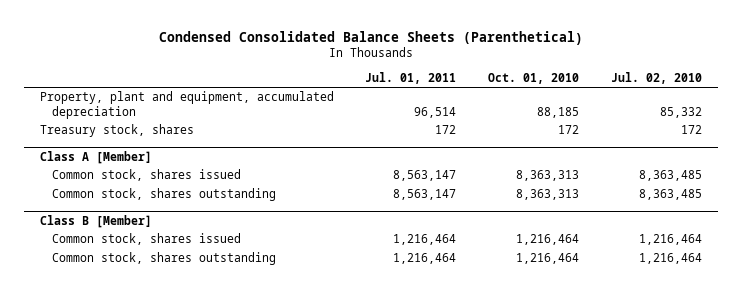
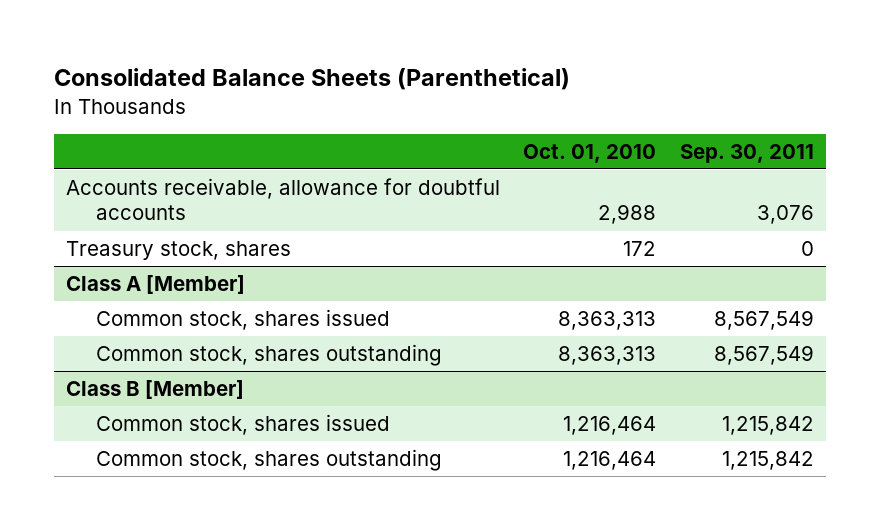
[158,30,583,45] Condensed Consolidated Balance Sheets (Parenthetical) -> [54,68,571,91] Consolidated Balance Sheets (Parenthetical)
[365,71,457,84] Jul. 01, 2011 -> none
[610,71,702,84] Jul. 02, 2010 -> none
none -> [679,143,814,163] Sep. 30, 2011
[39,91,334,119] Property, plant and equipment, accumulated depreciation -> none
none -> [66,177,501,221] Accounts receivable, allowance for doubtful accounts

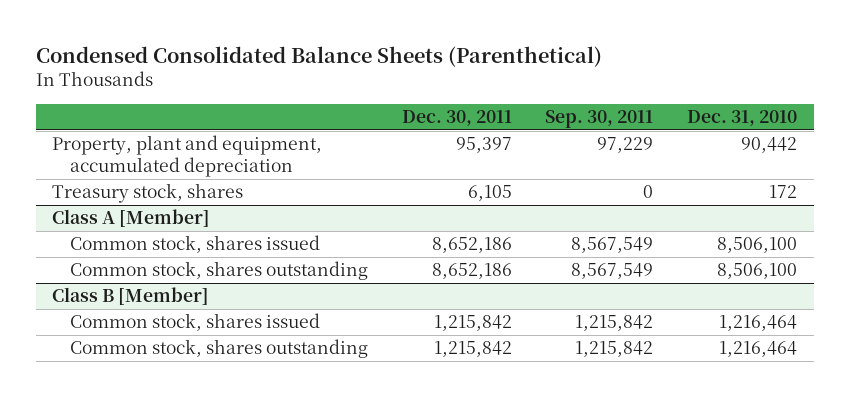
[54,68,571,91] Consolidated Balance Sheets (Parenthetical) -> [35,45,602,67] Condensed Consolidated Balance Sheets (Parenthetical)
[523,143,657,163] Oct. 01, 2010 -> none
none -> [401,110,512,127] Dec. 30, 2011
none -> [686,110,797,127] Dec. 31, 2010
[66,177,501,221] Accounts receivable, allowance for doubtful accounts -> none
none -> [52,135,323,178] Property, plant and equipment, accumulated depreciation

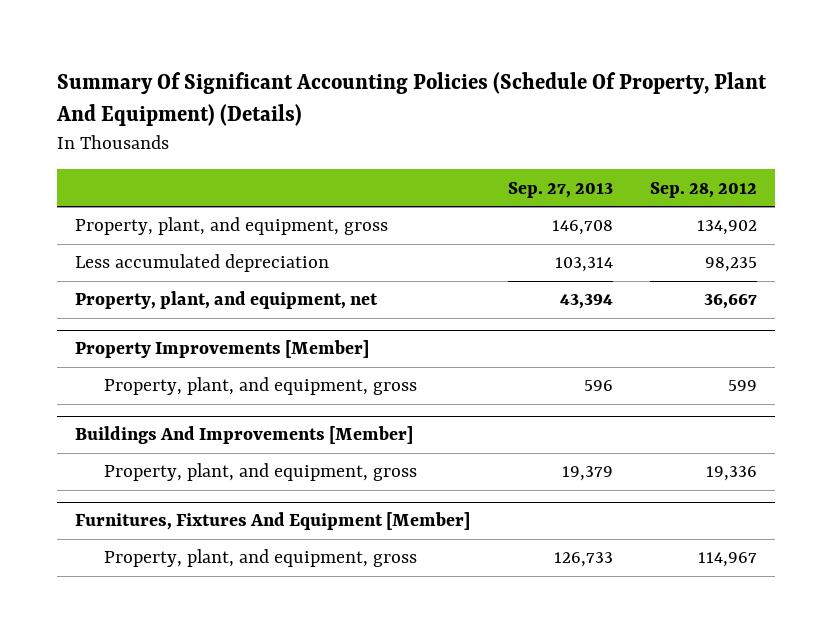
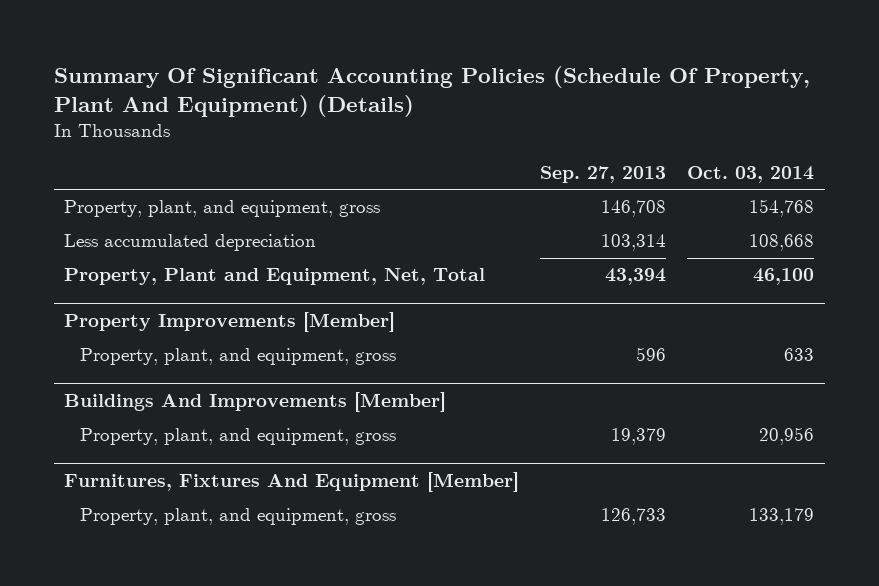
[649,181,757,198] Sep. 28, 2012 -> none
none -> [687,165,815,183] Oct. 03, 2014
[75,291,379,310] Property, plant, and equipment, net -> [64,268,486,286] Property, Plant and Equipment, Net, Total

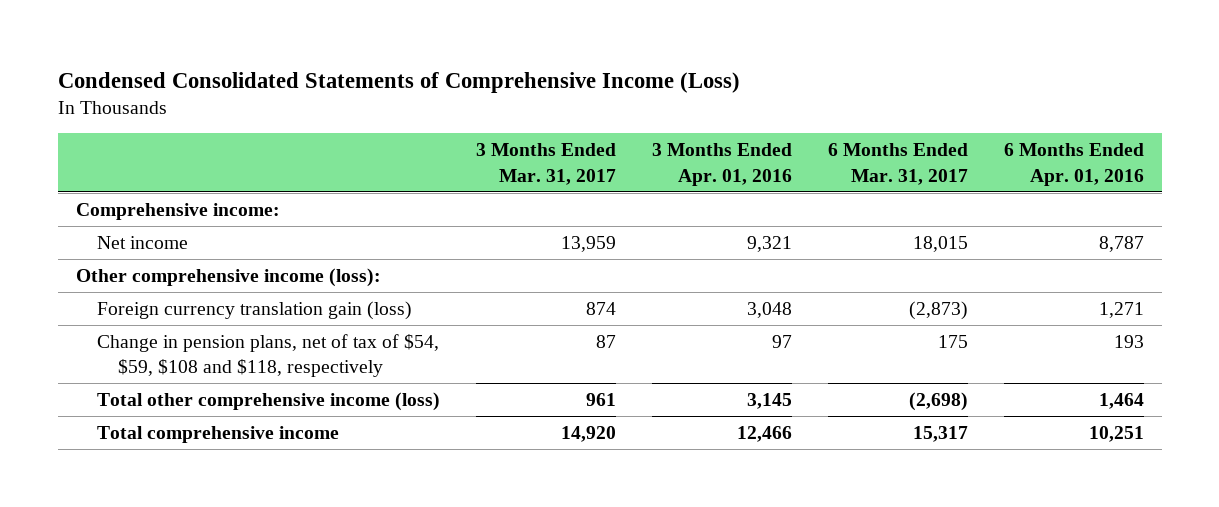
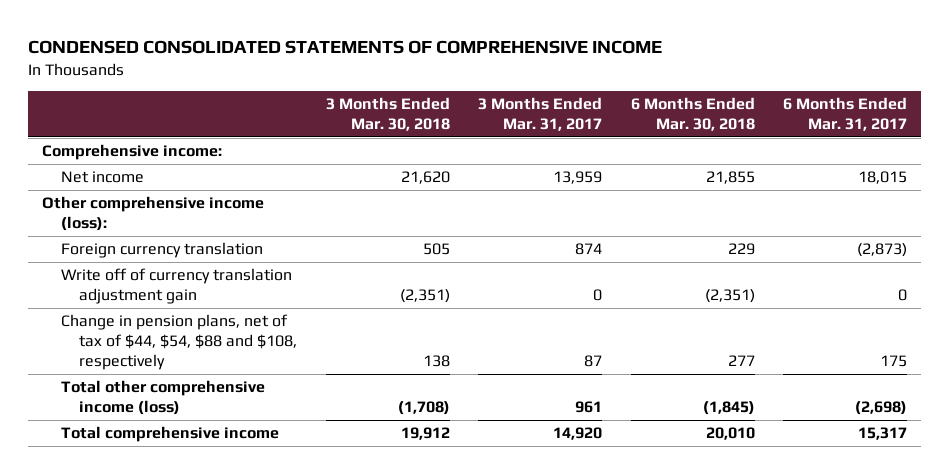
[57,71,740,93] Condensed Consolidated Statements of Comprehensive Income (Loss) -> [27,39,662,54] CONDENSED CONSOLIDATED STATEMENTS OF COMPREHENSIVE INCOME
[651,143,792,186] 3 Months Ended Apr. 01, 2016 -> none
[1003,143,1144,186] 6 Months Ended Apr. 01, 2016 -> none
none -> [325,97,450,131] 3 Months Ended Mar. 30, 2018
none -> [630,97,755,131] 6 Months Ended Mar. 30, 2018
[97,300,413,320] Foreign currency translation gain (loss) -> [60,242,263,259] Foreign currency translation
none -> [60,268,292,305] Write off of currency translation adjustment gain
[97,333,440,378] Change in pension plans, net of tax of $54, $59, $108 and $118, respectively -> [60,314,298,370] Change in pension plans, net of tax of $44, $54, $88 and $108, respectively

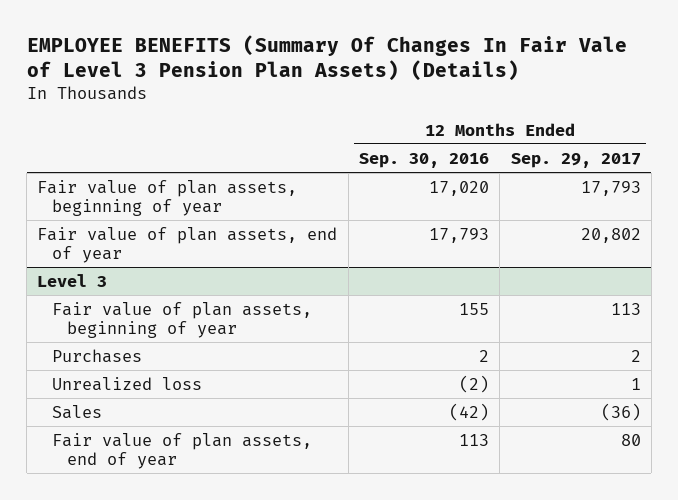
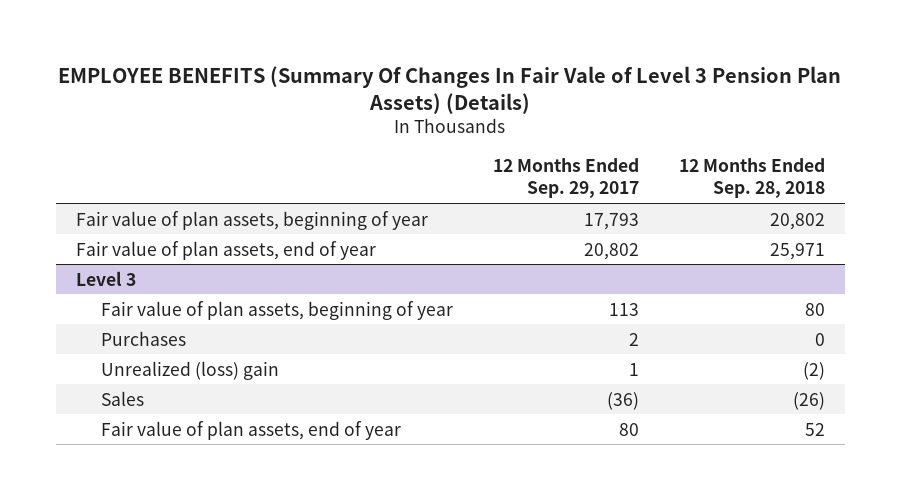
[358,152,489,168] Sep. 30, 2016 -> none
none -> [679,158,826,199] 12 Months Ended Sep. 28, 2018
[52,376,203,391] Unrealized loss -> [101,360,280,380] Unrealized (loss) gain

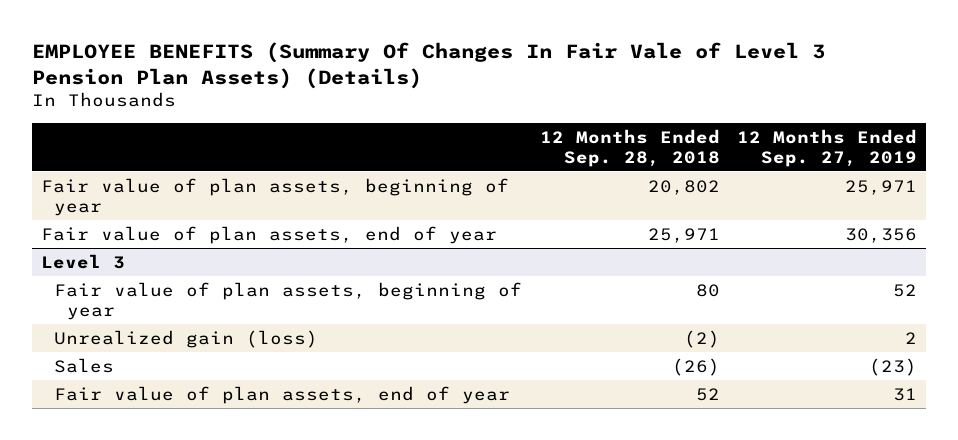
[493,158,640,199] 12 Months Ended Sep. 29, 2017 -> none
none -> [737,128,918,167] 12 Months Ended Sep. 27, 2019
[101,330,187,346] Purchases -> none
[101,360,280,380] Unrealized (loss) gain -> [53,329,318,348] Unrealized gain (loss)

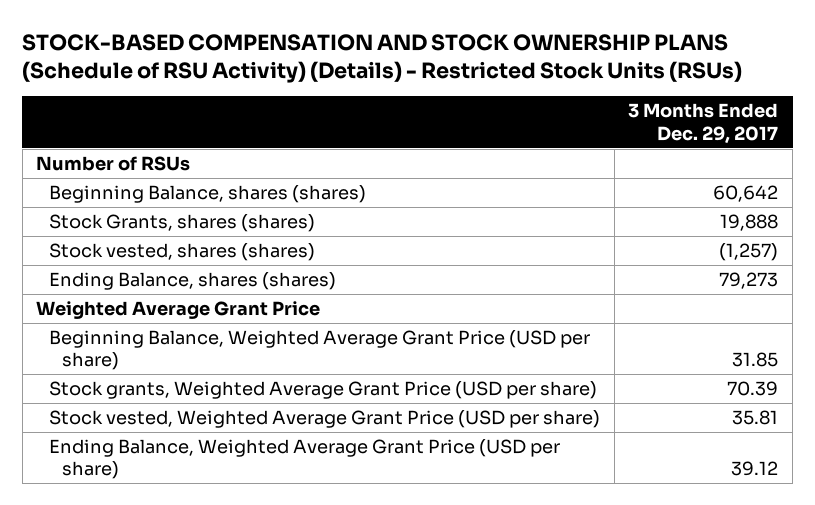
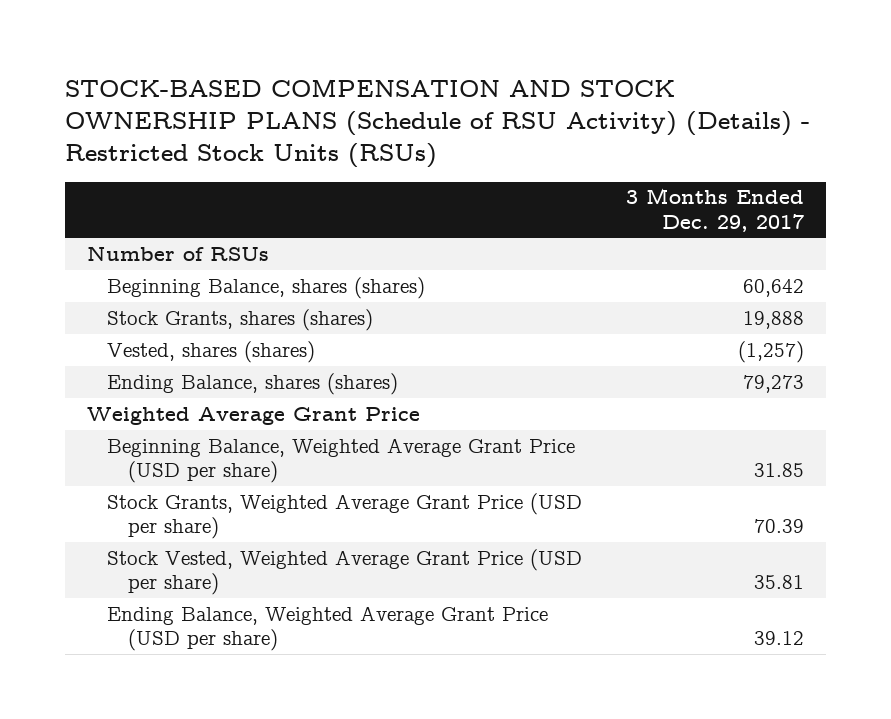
[49,242,316,261] Stock vested, shares (shares) -> [107,340,316,363] Vested, shares (shares)
[49,380,598,399] Stock grants, Weighted Average Grant Price (USD per share) -> [107,492,583,540] Stock Grants, Weighted Average Grant Price (USD per share)
[49,409,601,428] Stock vested, Weighted Average Grant Price (USD per share) -> [107,548,583,596] Stock Vested, Weighted Average Grant Price (USD per share)

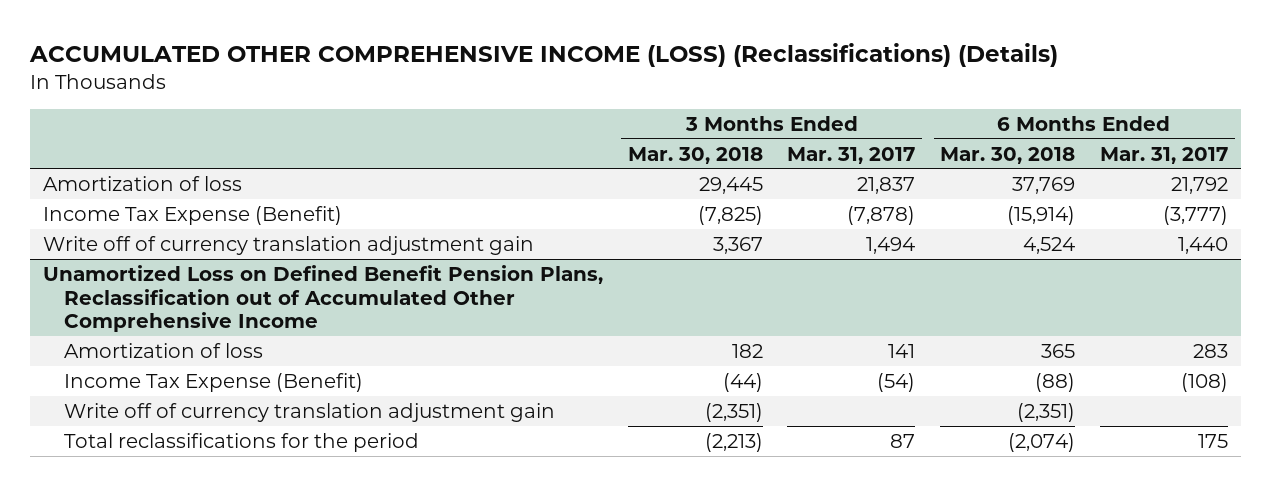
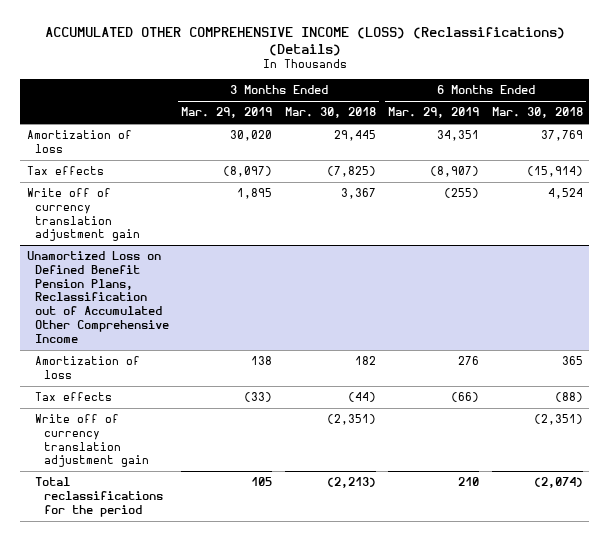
[787,146,916,164] Mar. 31, 2017 -> none
[1100,146,1229,164] Mar. 31, 2017 -> none
none -> [181,107,273,119] Mar. 29, 2019
none -> [388,107,480,119] Mar. 29, 2019
[42,205,342,225] Income Tax Expense (Benefit) -> [26,166,104,176] Tax effects
[63,372,363,392] Income Tax Expense (Benefit) -> [35,392,113,402] Tax effects

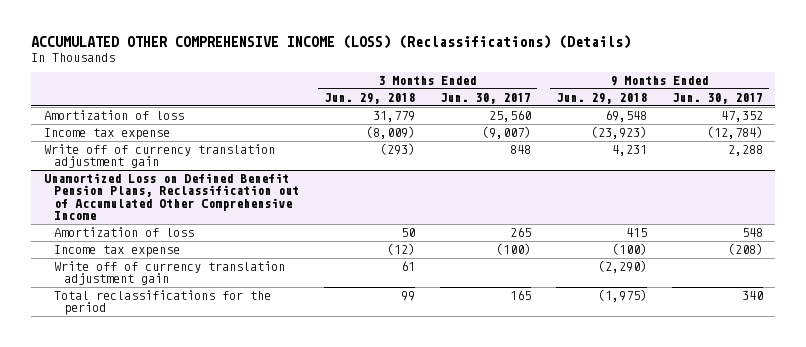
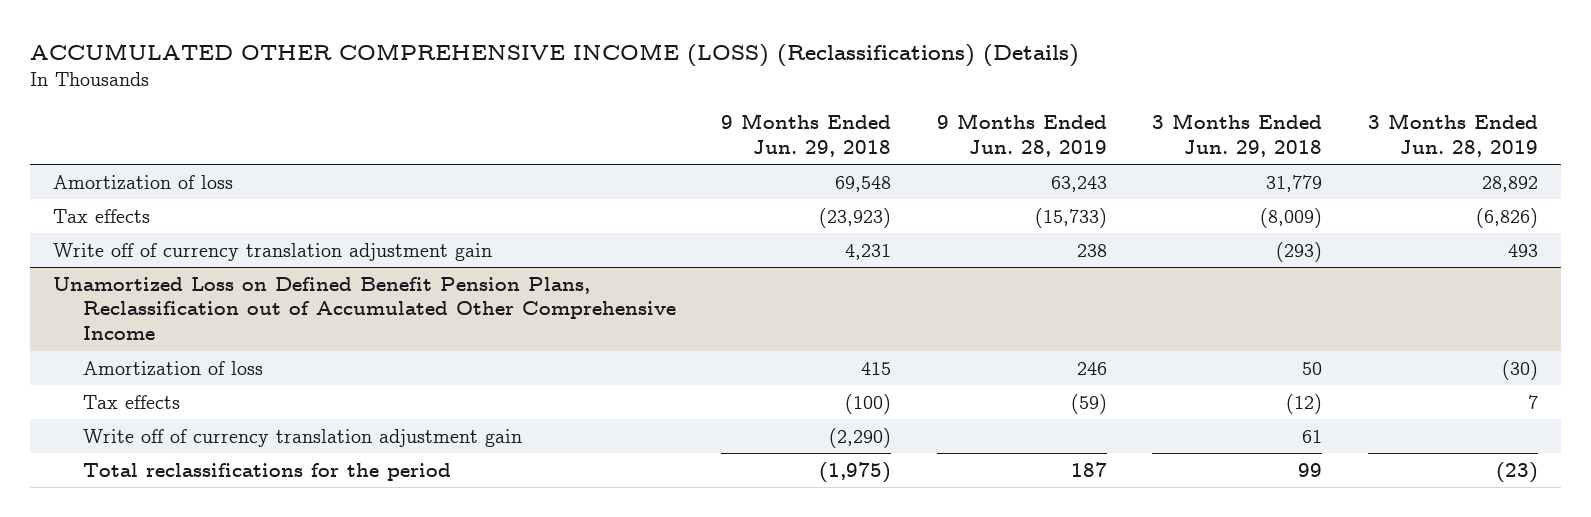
[439,93,531,105] Jun. 30, 2017 -> none
[671,93,763,105] Jun. 30, 2017 -> none
none -> [936,113,1107,158] 9 Months Ended Jun. 28, 2019
none -> [1367,113,1538,158] 3 Months Ended Jun. 28, 2019
[43,128,170,141] Income tax expense -> [53,208,151,223] Tax effects
[54,245,181,258] Income tax expense -> [82,394,180,409] Tax effects

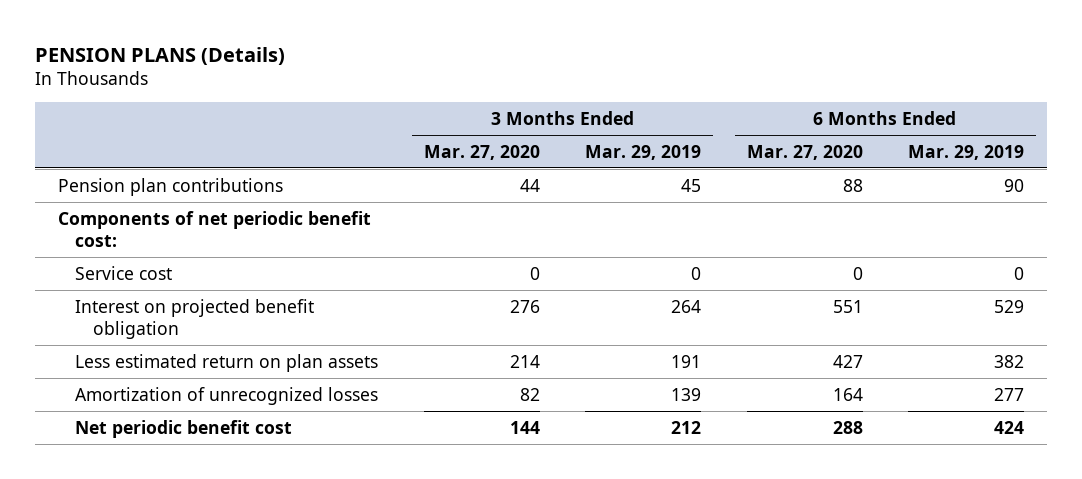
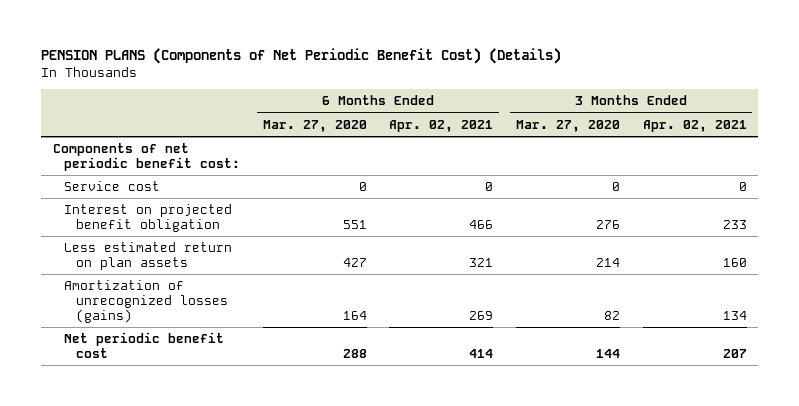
[34,46,285,65] PENSION PLANS (Details) -> [41,48,562,65] PENSION PLANS (Components of Net Periodic Benefit Cost) (Details)
[585,144,702,160] Mar. 29, 2019 -> none
[908,144,1025,160] Mar. 29, 2019 -> none
none -> [389,119,494,132] Apr. 02, 2021
none -> [642,119,747,132] Apr. 02, 2021
[57,177,283,196] Pension plan contributions -> none
[75,386,379,405] Amortization of unrecognized losses -> [64,279,228,323] Amortization of unrecognized losses (gains)

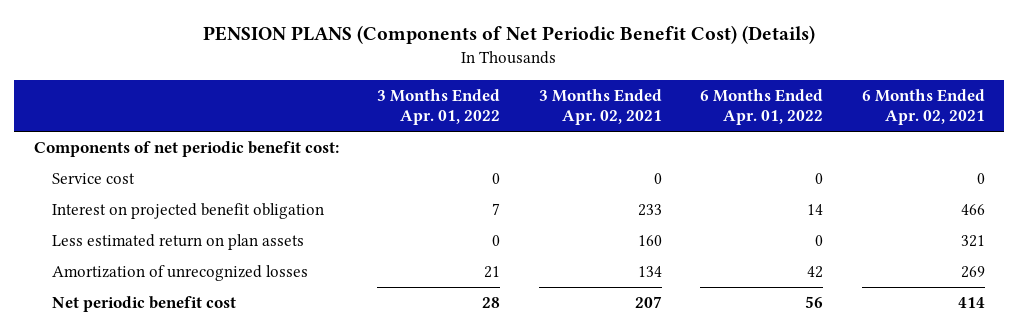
[262,119,367,132] Mar. 27, 2020 -> none
[515,119,620,132] Mar. 27, 2020 -> none
none -> [377,88,501,126] 3 Months Ended Apr. 01, 2022
none -> [700,88,824,126] 6 Months Ended Apr. 01, 2022
[64,279,228,323] Amortization of unrecognized losses (gains) -> [52,265,309,282] Amortization of unrecognized losses

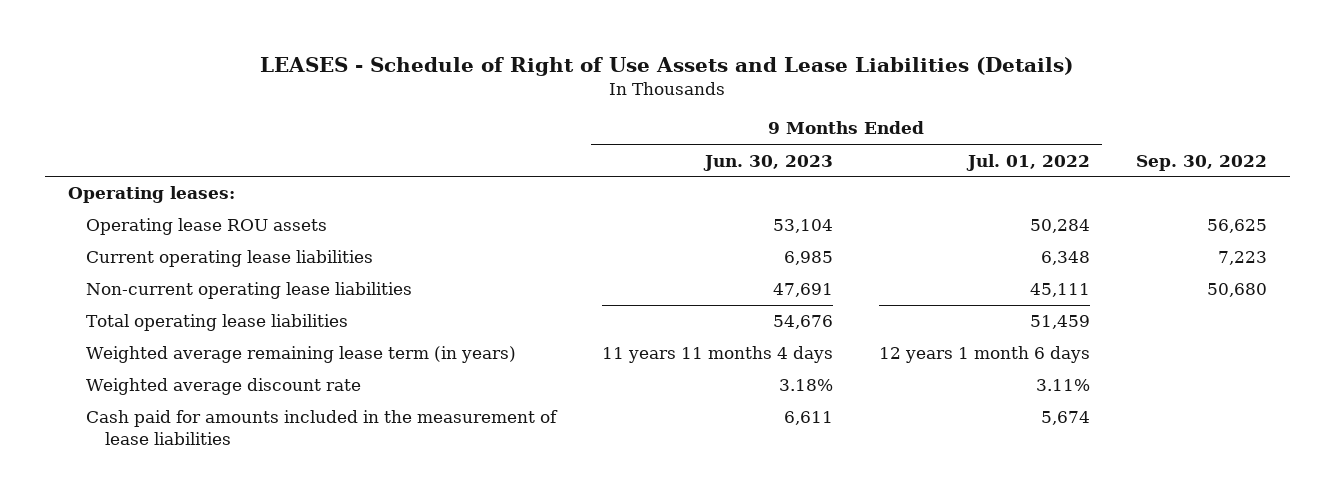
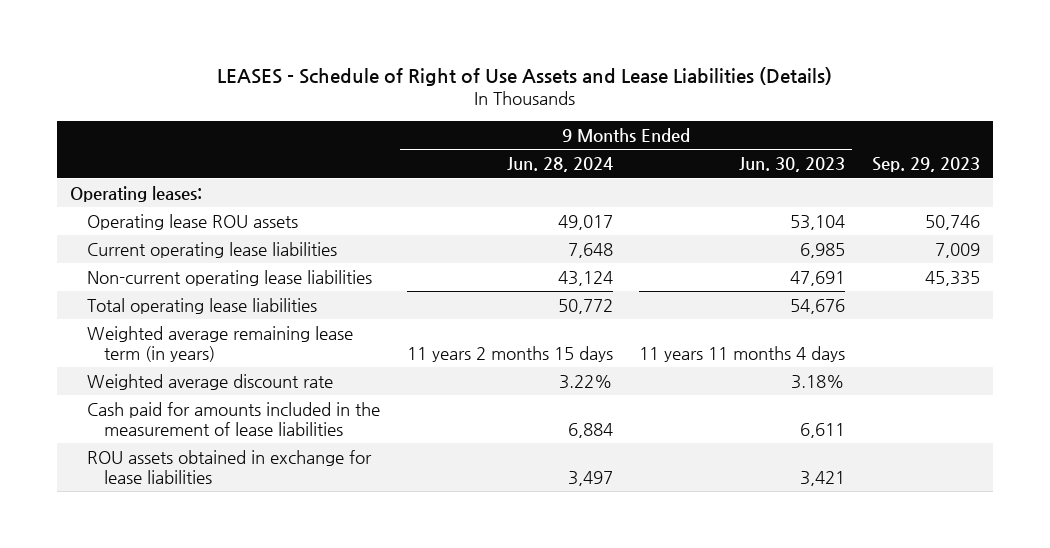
[966,153,1091,171] Jul. 01, 2022 -> none
[1135,154,1267,171] Sep. 30, 2022 -> none
none -> [506,157,613,173] Jun. 28, 2024
none -> [871,157,980,173] Sep. 29, 2023
none -> [87,449,373,484] ROU assets obtained in exchange for lease liabilities

